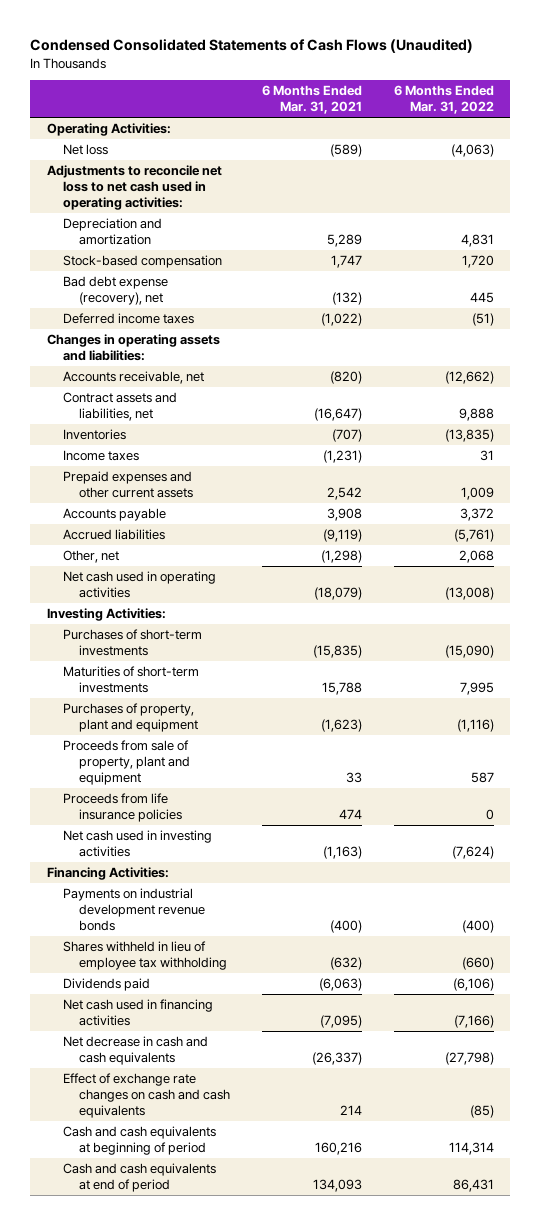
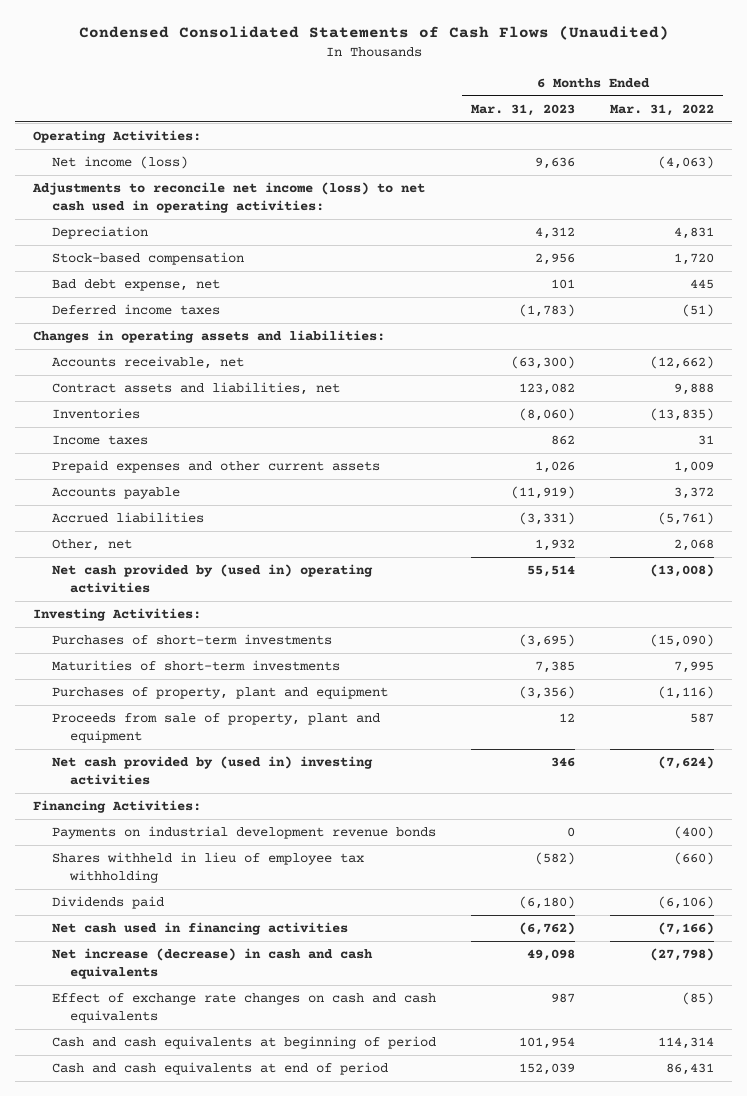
[261,85,362,115] 6 Months Ended Mar. 31, 2021 -> none
none -> [470,103,575,116] Mar. 31, 2023
[62,143,108,155] Net loss -> [51,156,188,170] Net income (loss)
[46,164,222,210] Adjustments to reconcile net loss to net cash used in operating activities: -> [31,182,425,213] Adjustments to reconcile net income (loss) to net cash used in operating activities:
[62,217,162,245] Depreciation and amortization -> [51,226,148,240] Depreciation
[62,275,168,305] Bad debt expense (recovery), net -> [51,279,220,292] Bad debt expense, net
[62,570,216,598] Net cash used in operating activities -> [51,564,373,593] Net cash provided by (used in) operating activities
[62,792,182,822] Proceeds from life insurance policies -> none
[62,829,212,857] Net cash used in investing activities -> [51,756,373,785] Net cash provided by (used in) investing activities
[62,1035,208,1065] Net decrease in cash and cash equivalents -> [51,948,373,979] Net increase (decrease) in cash and cash equivalents

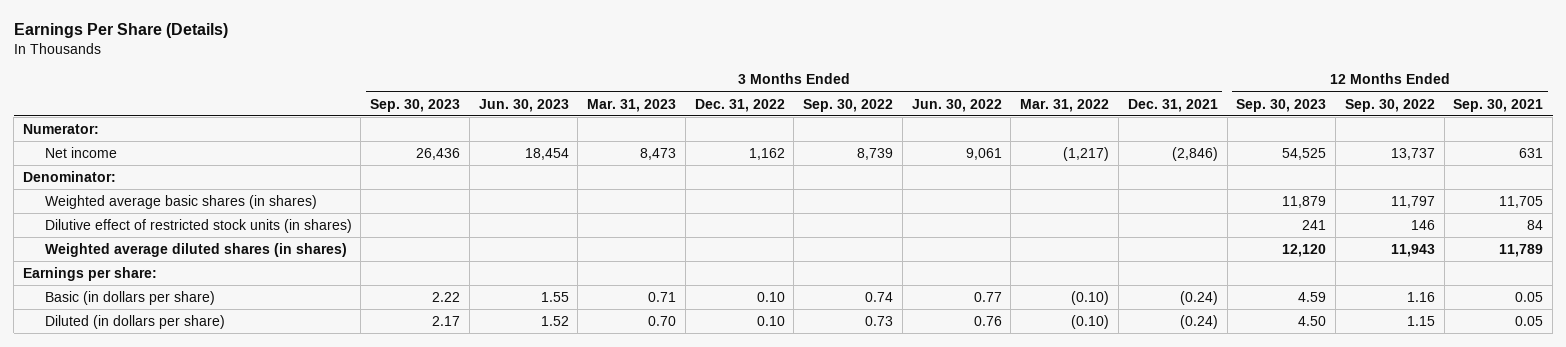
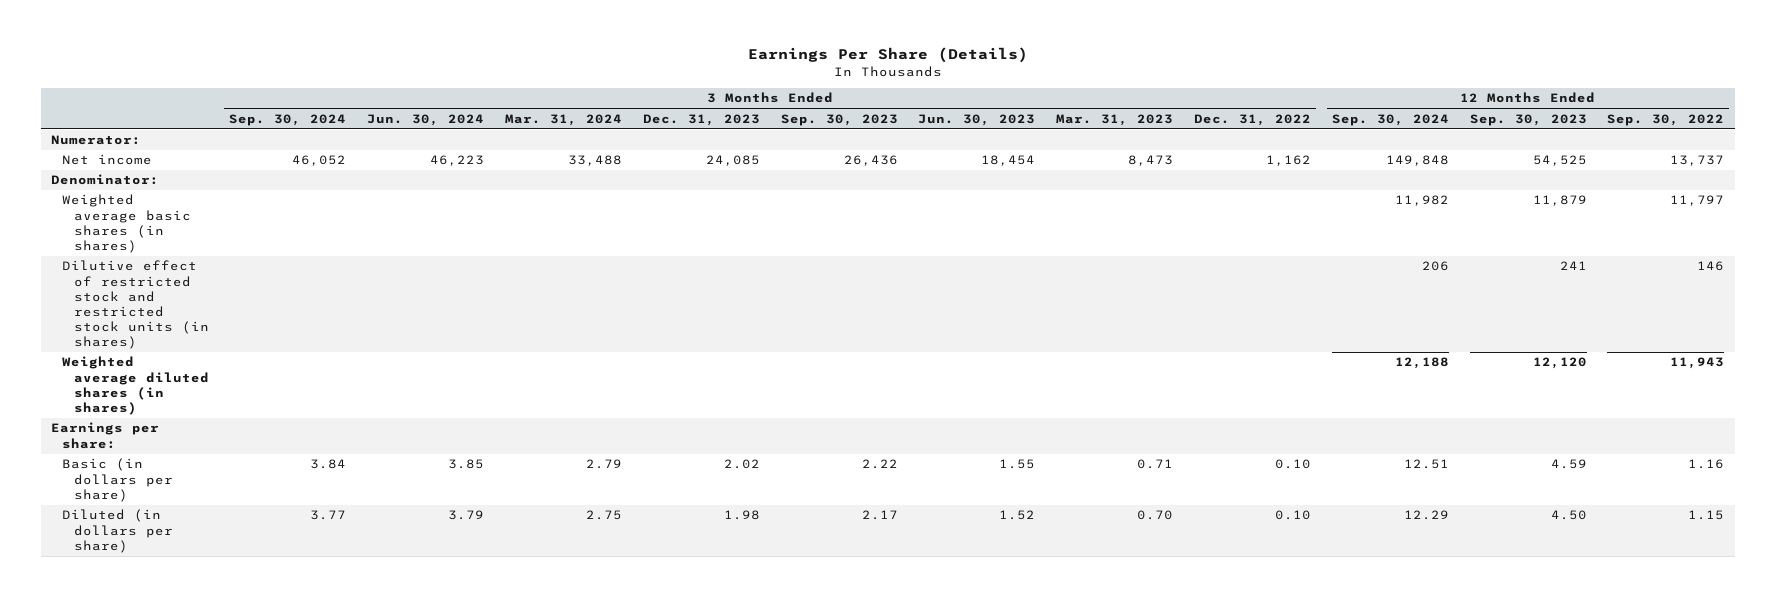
[803,98,894,112] Sep. 30, 2022 -> none
[911,98,1002,112] Jun. 30, 2022 -> none
[1020,98,1110,112] Mar. 31, 2022 -> none
[1127,98,1218,112] Dec. 31, 2021 -> none
[1453,98,1544,112] Sep. 30, 2021 -> none
none -> [229,113,347,126] Sep. 30, 2024
none -> [367,113,485,126] Jun. 30, 2024
none -> [504,113,622,126] Mar. 31, 2024
none -> [642,113,760,126] Dec. 31, 2023
none -> [1331,113,1449,126] Sep. 30, 2024
[44,218,352,233] Dilutive effect of restricted stock units (in shares) -> [62,260,209,349] Dilutive effect of restricted stock and restricted stock units (in shares)

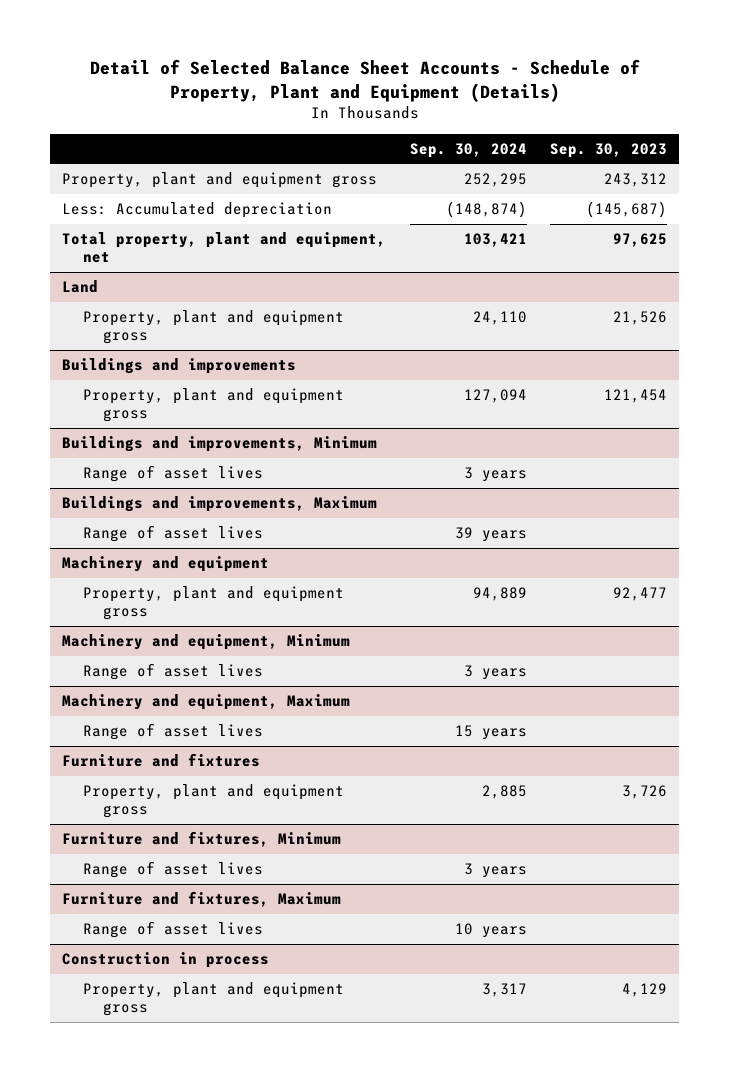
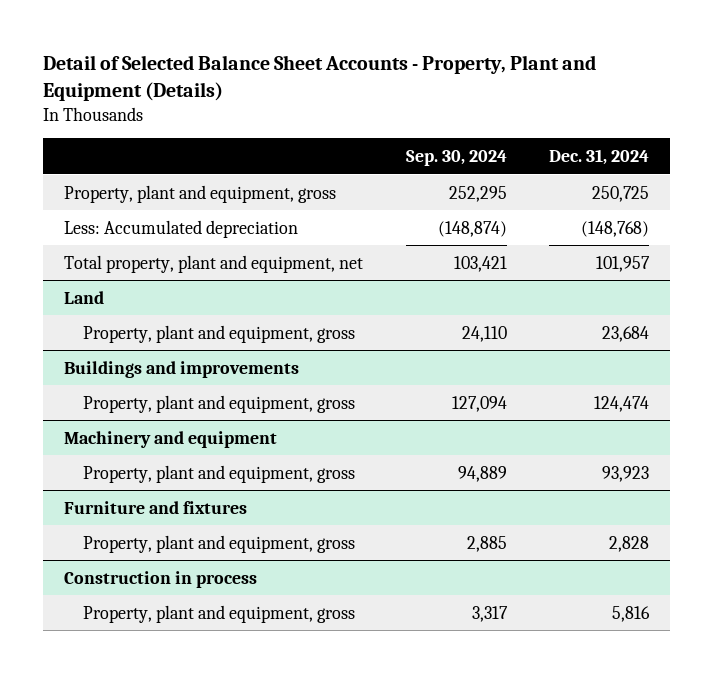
[89,59,640,102] Detail of Selected Balance Sheet Accounts - Schedule of Property, Plant and Equipment (Details) -> [43,55,597,102] Detail of Selected Balance Sheet Accounts - Property, Plant and Equipment (Details)
[550,142,668,158] Sep. 30, 2023 -> none
none -> [549,148,650,165] Dec. 31, 2024
[62,172,378,189] Property, plant and equipment gross -> [64,184,337,203] Property, plant and equipment, gross
[82,310,344,345] Property, plant and equipment gross -> [83,324,356,343] Property, plant and equipment, gross
[62,436,378,453] Buildings and improvements, Minimum -> none
[82,465,263,483] Range of asset lives -> none
[62,496,378,513] Buildings and improvements, Maximum -> none
[82,525,263,543] Range of asset lives -> none
[82,388,344,423] Property, plant and equipment gross -> [83,394,356,413] Property, plant and equipment, gross
[62,634,351,651] Machinery and equipment, Minimum -> none
[82,663,263,681] Range of asset lives -> none
[62,694,351,711] Machinery and equipment, Maximum -> none
[82,723,263,741] Range of asset lives -> none
[82,586,344,621] Property, plant and equipment gross -> [83,464,356,483] Property, plant and equipment, gross
[62,831,342,848] Furniture and fixtures, Minimum -> none
[82,861,263,879] Range of asset lives -> none
[62,891,342,908] Furniture and fixtures, Maximum -> none
[82,921,263,939] Range of asset lives -> none
[82,784,344,819] Property, plant and equipment gross -> [83,534,356,553] Property, plant and equipment, gross
[82,982,344,1017] Property, plant and equipment gross -> [83,604,356,623] Property, plant and equipment, gross

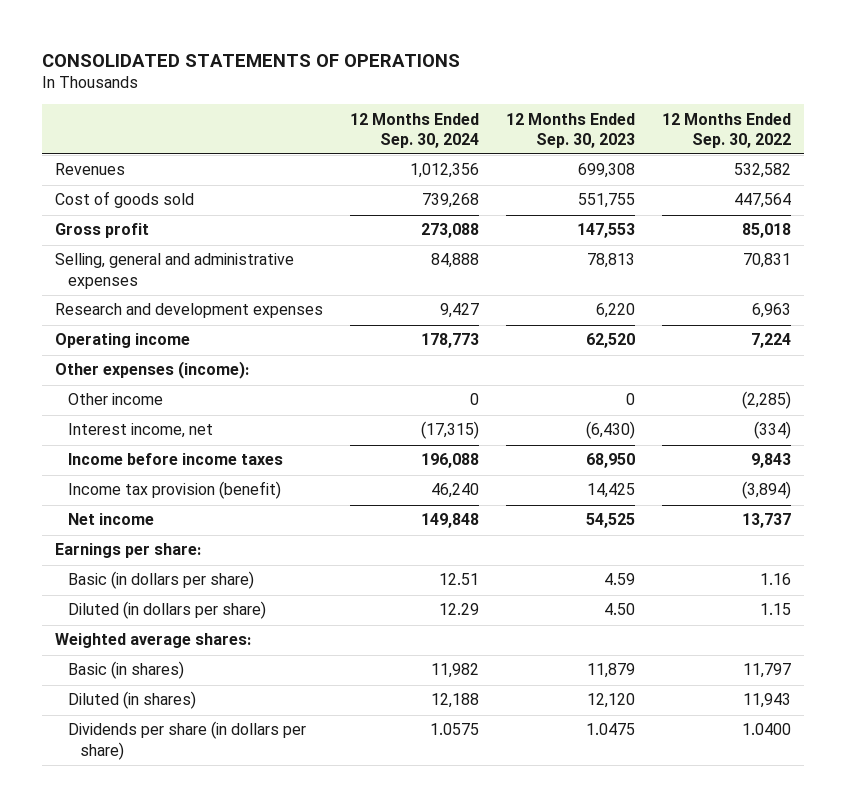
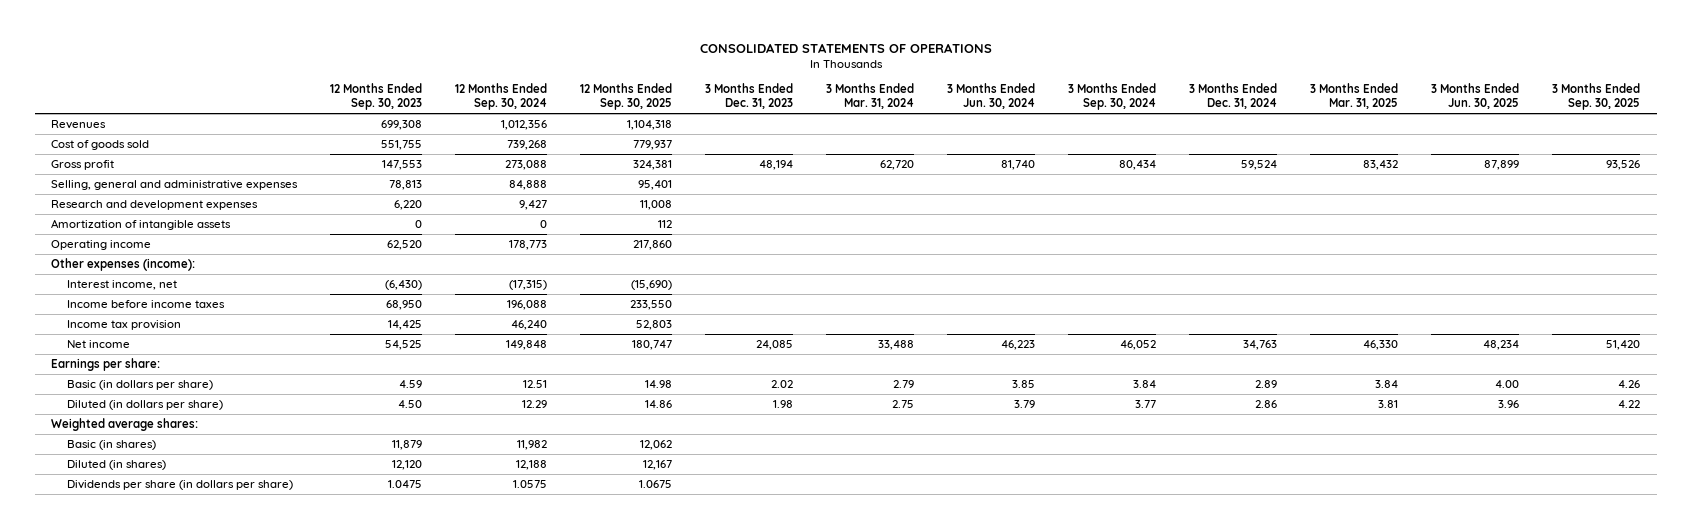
[661,112,791,148] 12 Months Ended Sep. 30, 2022 -> none
none -> [580,83,673,111] 12 Months Ended Sep. 30, 2025
none -> [705,83,794,110] 3 Months Ended Dec. 31, 2023
none -> [826,83,915,110] 3 Months Ended Mar. 31, 2024
none -> [947,83,1036,110] 3 Months Ended Jun. 30, 2024
none -> [1068,83,1157,111] 3 Months Ended Sep. 30, 2024
none -> [1189,83,1278,110] 3 Months Ended Dec. 31, 2024
none -> [1310,83,1399,110] 3 Months Ended Mar. 31, 2025
none -> [1431,83,1520,110] 3 Months Ended Jun. 30, 2025
none -> [1552,83,1641,111] 3 Months Ended Sep. 30, 2025
none -> [51,218,232,230] Amortization of intangible assets
[67,393,163,406] Other income -> none
[67,481,281,500] Income tax provision (benefit) -> [66,319,181,330] Income tax provision

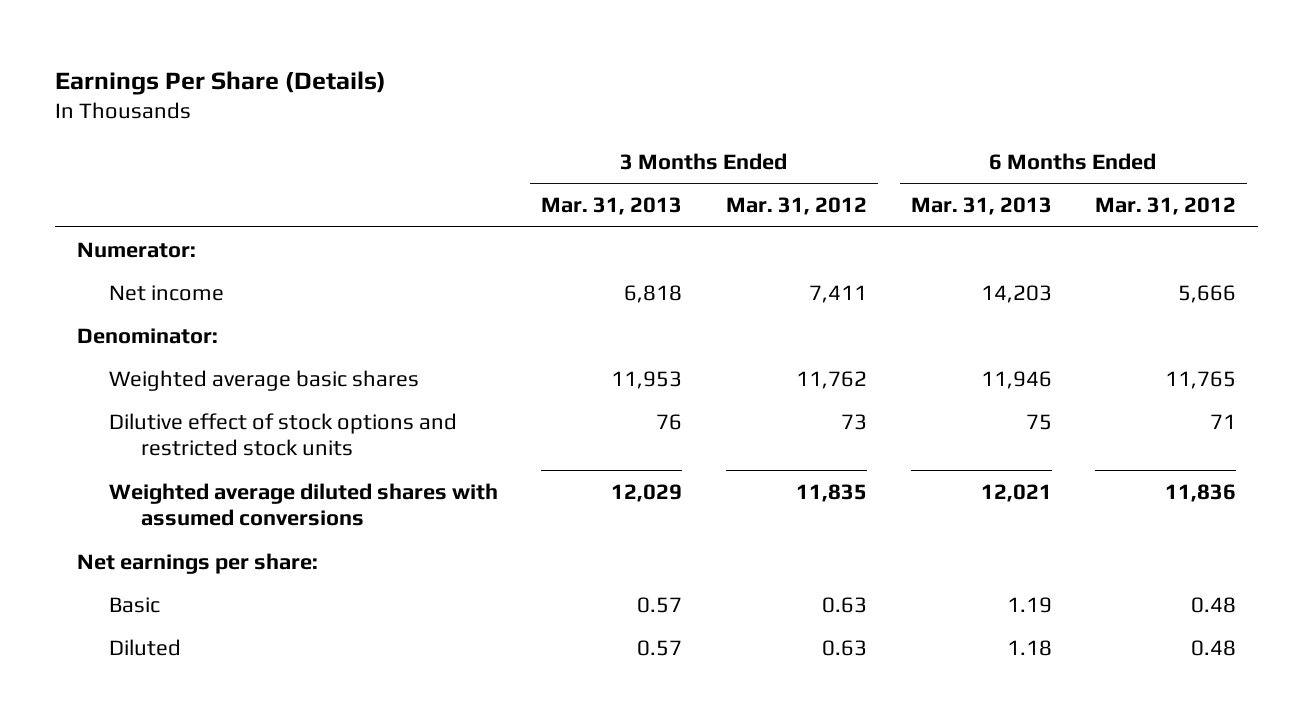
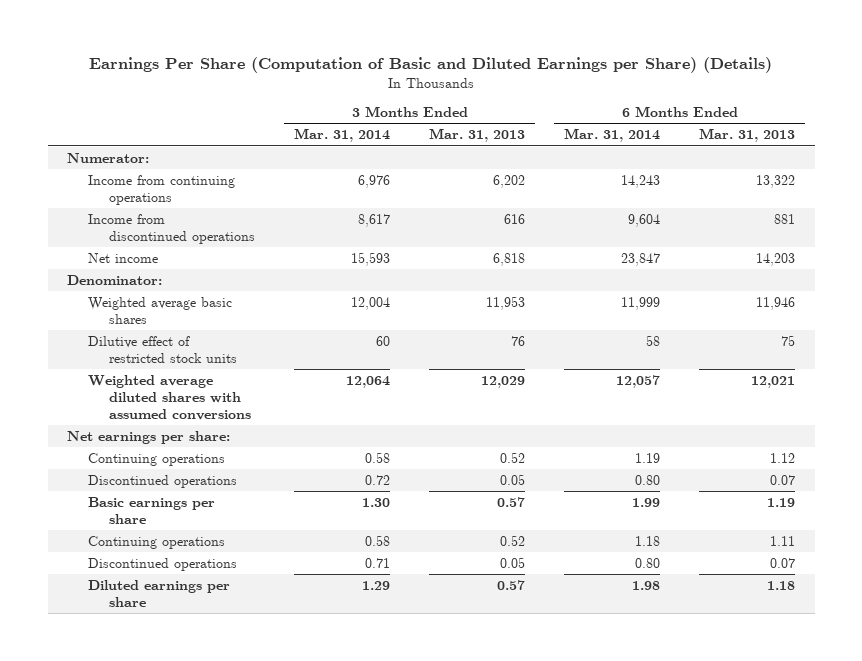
[54,70,386,95] Earnings Per Share (Details) -> [89,57,773,74] Earnings Per Share (Computation of Basic and Diluted Earnings per Share) (Details)
[725,196,867,215] Mar. 31, 2012 -> none
[1095,196,1237,215] Mar. 31, 2012 -> none
none -> [293,128,390,143] Mar. 31, 2014
none -> [564,128,661,143] Mar. 31, 2014
none -> [87,174,235,205] Income from continuing operations
none -> [87,213,255,244] Income from discontinued operations
[108,412,457,457] Dilutive effect of stock options and restricted stock units -> [87,335,237,363] Dilutive effect of restricted stock units
none -> [87,452,225,466] Continuing operations
none -> [87,474,237,488] Discontinued operations
[108,596,160,613] Basic -> [87,496,215,524] Basic earnings per share
none -> [87,535,225,549] Continuing operations
none -> [87,557,237,571] Discontinued operations
[108,638,181,656] Diluted -> [87,579,230,607] Diluted earnings per share

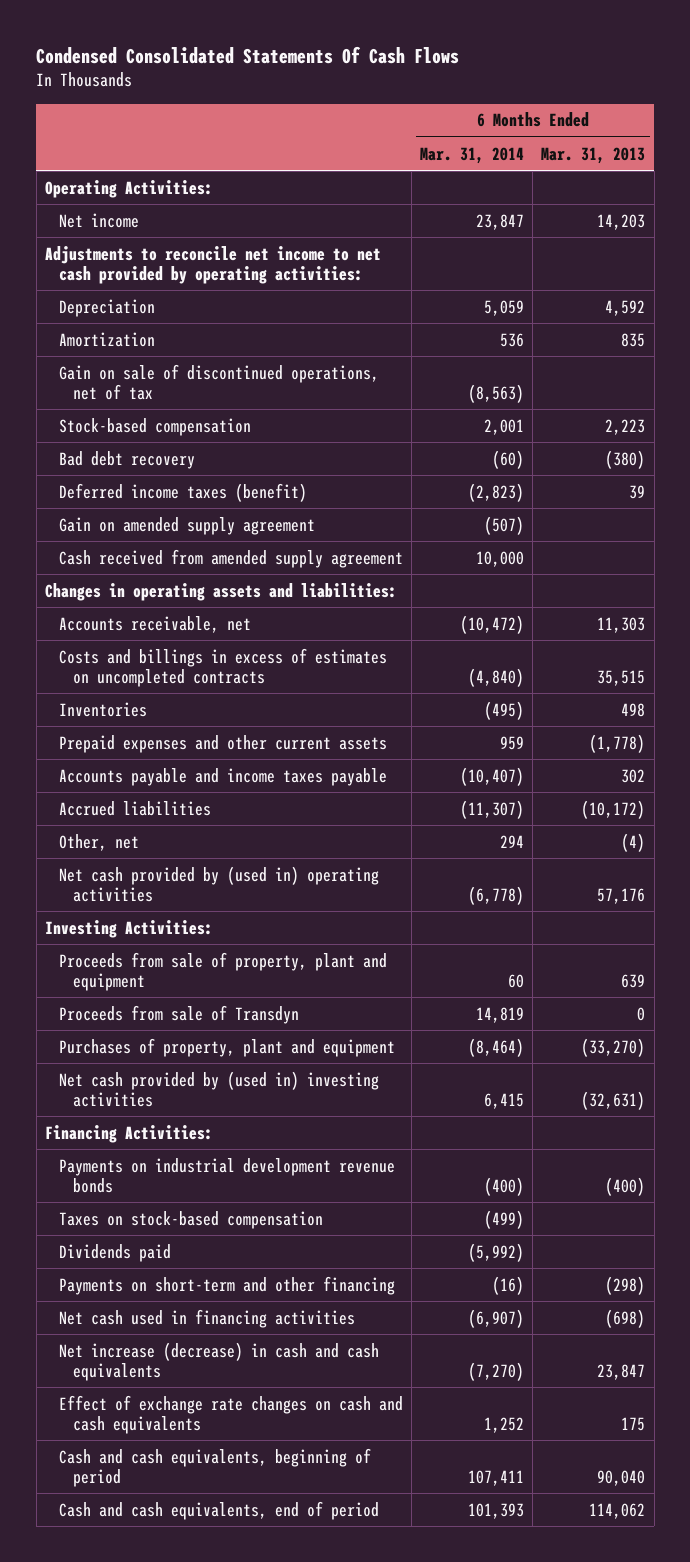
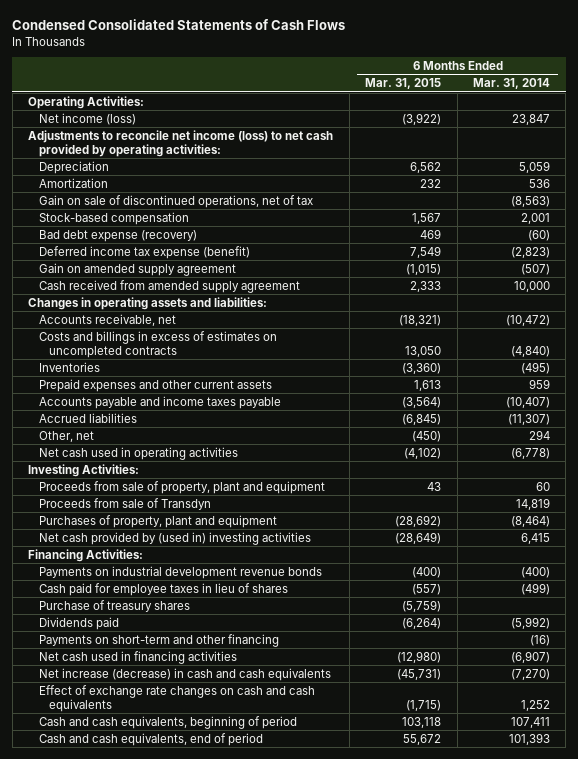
[36,45,460,64] Condensed Consolidated Statements Of Cash Flows -> [12,19,346,31] Condensed Consolidated Statements of Cash Flows
[541,146,646,164] Mar. 31, 2013 -> none
none -> [365,78,442,90] Mar. 31, 2015
[58,212,139,228] Net income -> [38,112,136,125] Net income (loss)
[44,245,381,284] Adjustments to reconcile net income to net cash provided by operating activities: -> [28,129,334,157] Adjustments to reconcile net income (loss) to net cash provided by operating activities:
[58,450,195,469] Bad debt recovery -> [38,229,197,242] Bad debt expense (recovery)
[58,482,307,502] Deferred income taxes (benefit) -> [38,245,250,259] Deferred income tax expense (benefit)
[58,865,379,902] Net cash provided by (used in) operating activities -> [38,446,238,460] Net cash used in operating activities
[58,1210,323,1229] Taxes on stock-based compensation -> [38,582,288,596] Cash paid for employee taxes in lieu of shares
none -> [38,599,190,612] Purchase of treasury shares

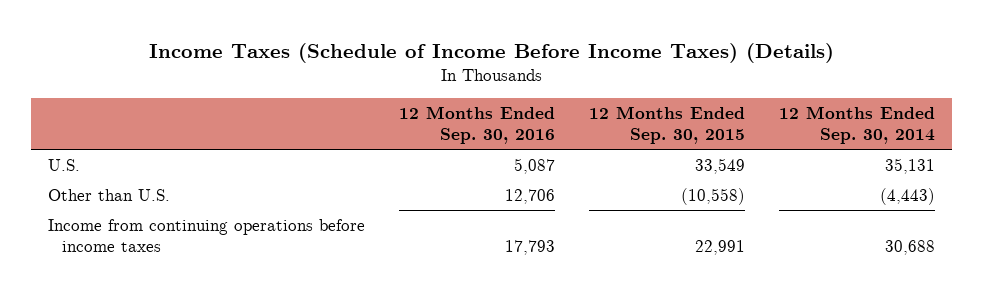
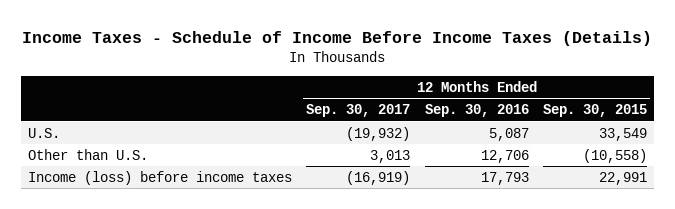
[148,42,834,63] Income Taxes (Schedule of Income Before Income Taxes) (Details) -> [22,31,653,47] Income Taxes - Schedule of Income Before Income Taxes (Details)
[779,106,936,145] 12 Months Ended Sep. 30, 2014 -> none
none -> [306,104,411,118] Sep. 30, 2017
[48,218,366,253] Income from continuing operations before income taxes -> [28,170,293,185] Income (loss) before income taxes

